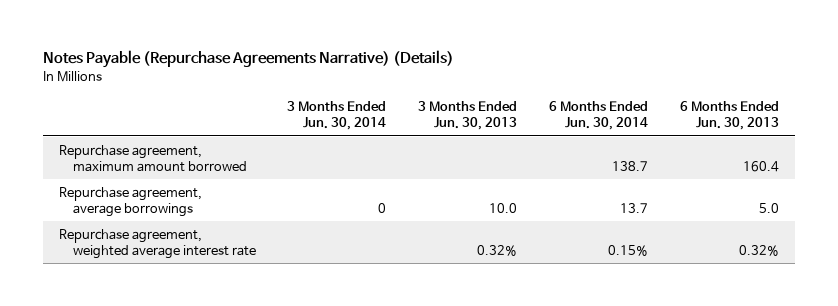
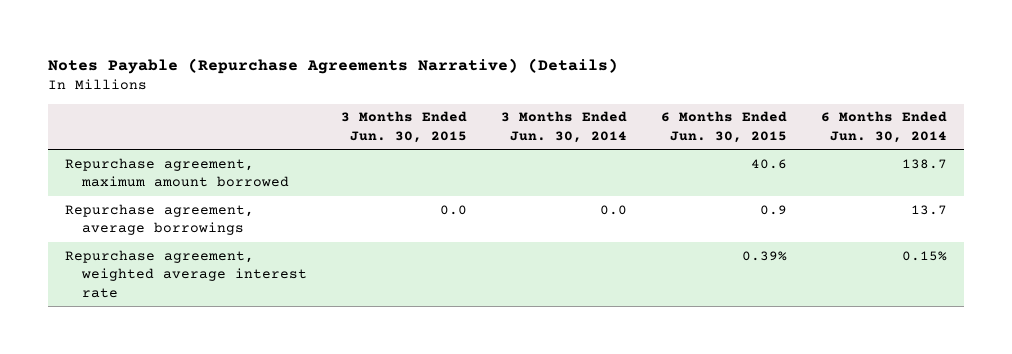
[418,101,518,131] 3 Months Ended Jun. 30, 2013 -> none
[679,101,779,131] 6 Months Ended Jun. 30, 2013 -> none
none -> [341,111,468,143] 3 Months Ended Jun. 30, 2015
none -> [661,111,788,143] 6 Months Ended Jun. 30, 2015
[378,202,387,213] 0 -> [600,204,628,215] 0.0

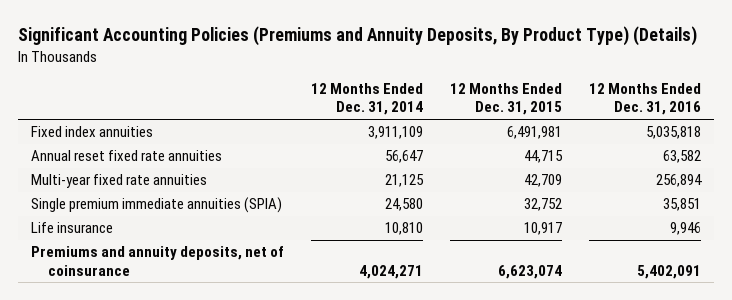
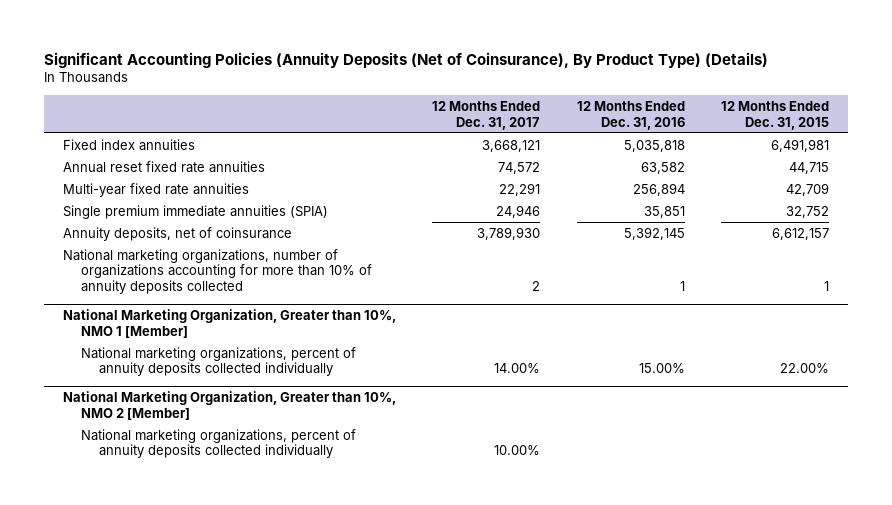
[17,26,697,47] Significant Accounting Policies (Premiums and Annuity Deposits, By Product Type) (Details) -> [44,51,769,68] Significant Accounting Policies (Annuity Deposits (Net of Coinsurance), By Product Type) (Details)
[311,82,424,116] 12 Months Ended Dec. 31, 2014 -> none
none -> [432,100,541,130] 12 Months Ended Dec. 31, 2017
[31,222,114,234] Life insurance -> none
[31,246,285,276] Premiums and annuity deposits, net of coinsurance -> [62,226,292,241] Annuity deposits, net of coinsurance
[498,264,563,279] 6,623,074 -> [772,227,830,240] 6,612,157
[636,264,701,279] 5,402,091 -> [623,226,685,240] 5,392,145
none -> [62,248,373,294] National marketing organizations, number of organizations accounting for more than 10% of annuity deposits collected
none -> [62,309,396,339] National Marketing Organization, Greater than 10%, NMO 1 [Member]
none -> [81,346,357,377] National marketing organizations, percent of annuity deposits collected individually
none -> [62,391,396,421] National Marketing Organization, Greater than 10%, NMO 2 [Member]
none -> [81,428,357,459] National marketing organizations, percent of annuity deposits collected individually

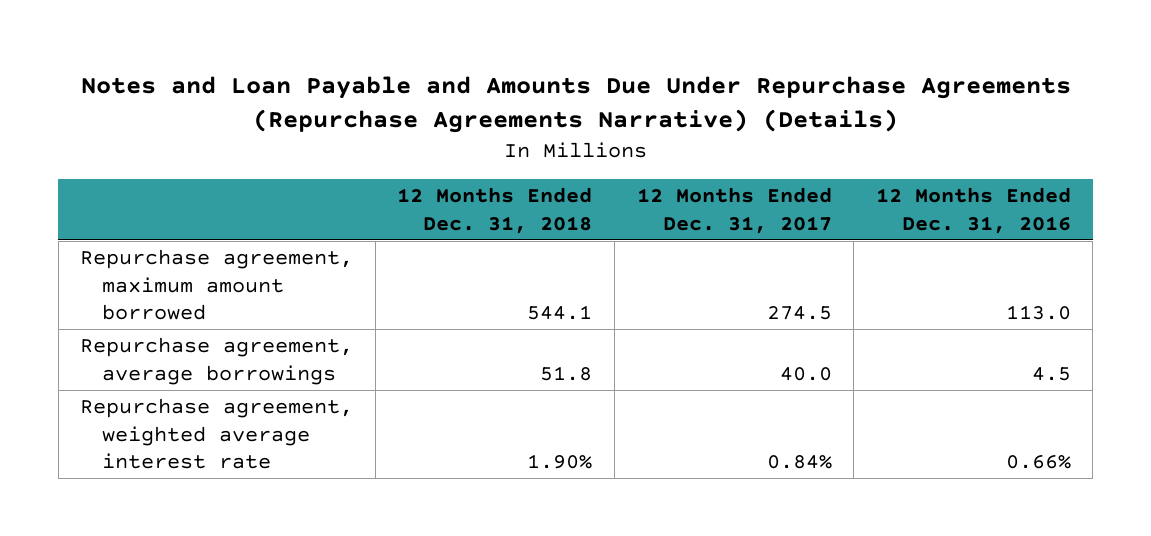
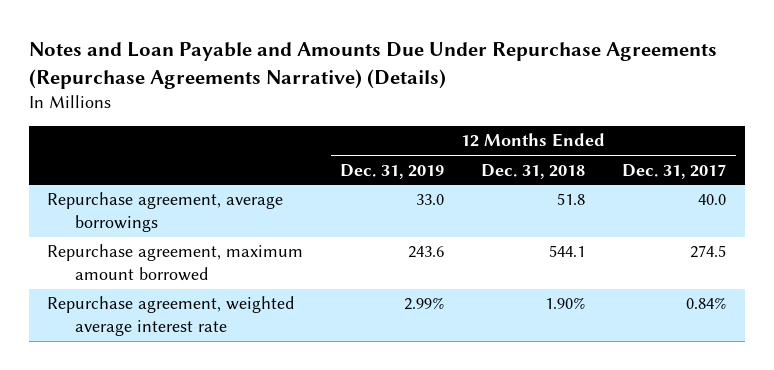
[875,187,1071,234] 12 Months Ended Dec. 31, 2016 -> none
none -> [340,163,445,179] Dec. 31, 2019
[80,249,354,321] Repurchase agreement, maximum amount borrowed -> [47,244,304,282] Repurchase agreement, maximum amount borrowed

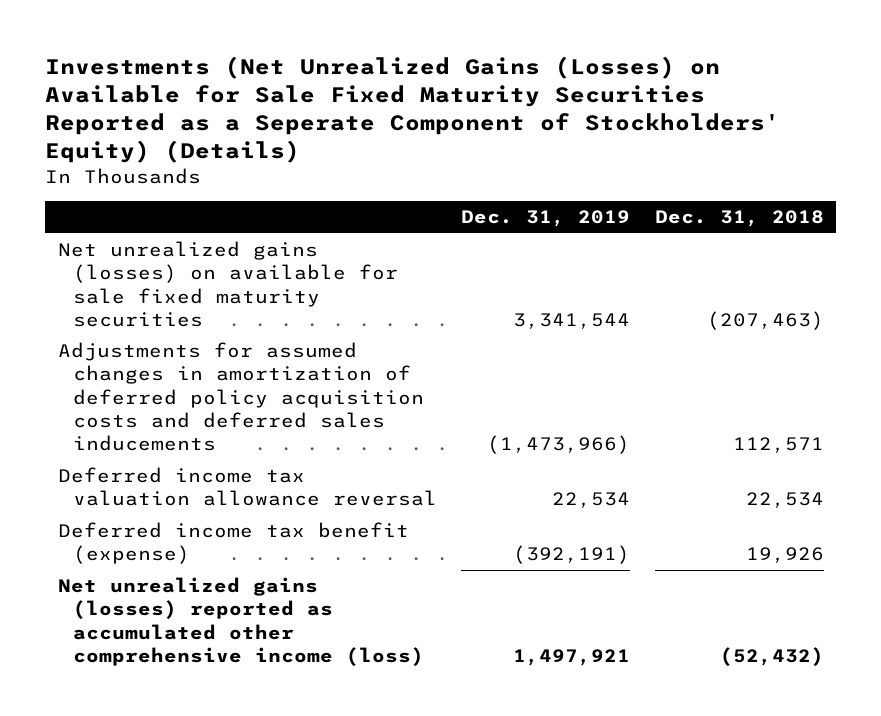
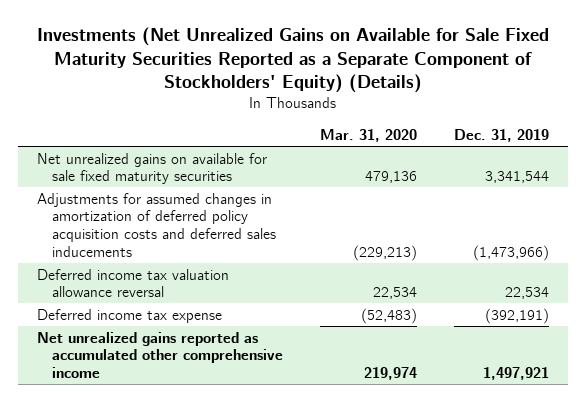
[45,55,781,164] Investments (Net Unrealized Gains (Losses) on Available for Sale Fixed Maturity Securities Reported as a Seperate Component of Stockholders' Equity) (Details) -> [37,27,550,94] Investments (Net Unrealized Gains on Available for Sale Fixed Maturity Securities Reported as a Separate Component of Stockholders' Equity) (Details)
[654,210,824,228] Dec. 31, 2018 -> none
none -> [320,128,418,142] Mar. 31, 2020
[57,241,398,327] Net unrealized gains (losses) on available for sale fixed maturity securities -> [36,152,267,185] Net unrealized gains on available for sale fixed maturity securities
[57,522,409,565] Deferred income tax benefit (expense) -> [36,308,222,323] Deferred income tax expense
[57,577,424,666] Net unrealized gains (losses) reported as accumulated other comprehensive income (loss) -> [36,331,283,378] Net unrealized gains reported as accumulated other comprehensive income

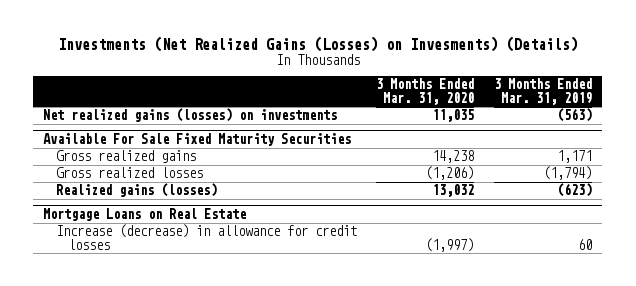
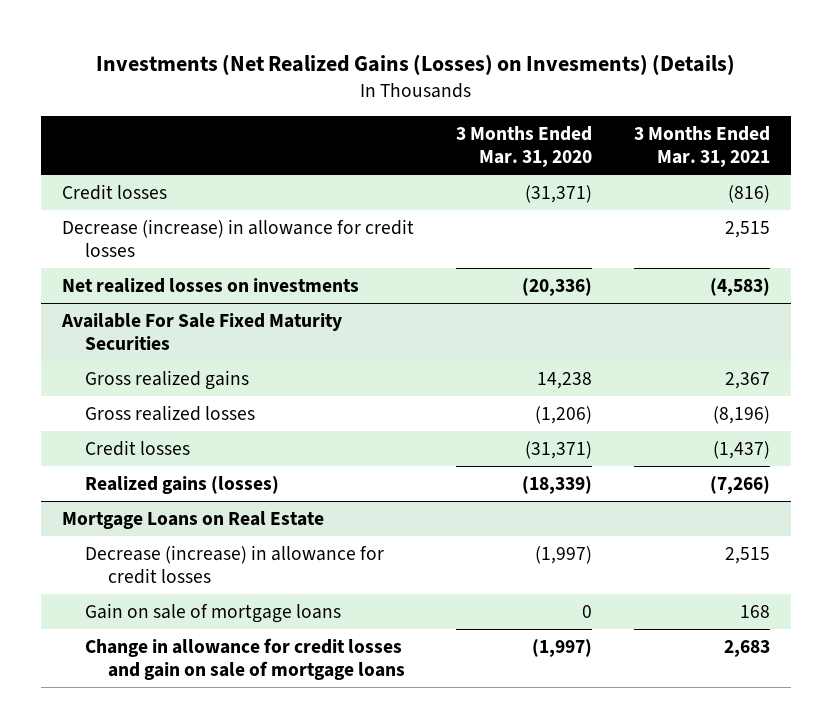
[494,78,593,105] 3 Months Ended Mar. 31, 2019 -> none
none -> [634,126,771,167] 3 Months Ended Mar. 31, 2021
none -> [61,184,167,201] Credit losses
none -> [61,219,414,257] Decrease (increase) in allowance for credit losses
[43,108,338,123] Net realized gains (losses) on investments -> [61,278,359,294] Net realized losses on investments
[432,109,475,123] 11,035 -> [522,278,593,297] (20,336)
none -> [85,440,191,457] Credit losses
[432,184,475,198] 13,032 -> [522,476,593,495] (18,339)
[55,224,357,250] Increase (decrease) in allowance for credit losses -> [85,545,385,584] Decrease (increase) in allowance for credit losses
none -> [85,603,342,624] Gain on sale of mortgage loans
none -> [85,638,406,680] Change in allowance for credit losses and gain on sale of mortgage loans

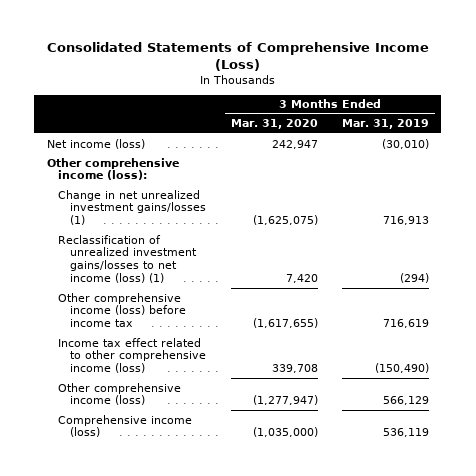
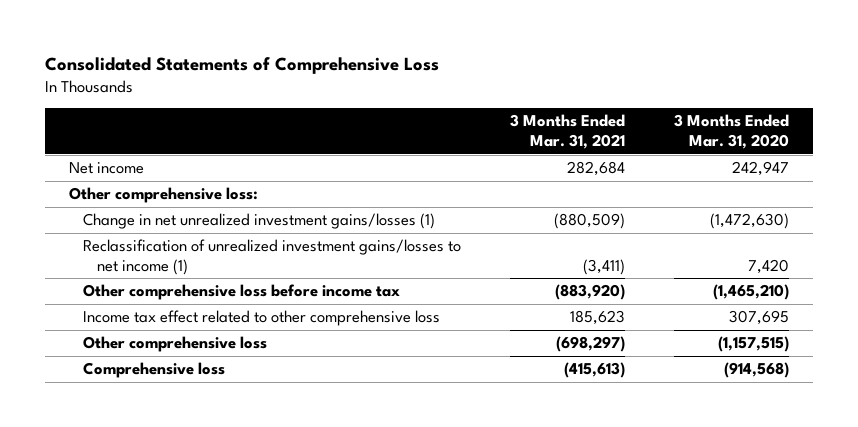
[46,41,429,71] Consolidated Statements of Comprehensive Income (Loss) -> [44,56,439,74] Consolidated Statements of Comprehensive Loss
[342,119,430,130] Mar. 31, 2019 -> none
none -> [509,114,625,150] 3 Months Ended Mar. 31, 2021
[46,138,145,149] Net income (loss) -> [69,162,145,175] Net income
[46,157,179,181] Other comprehensive income (loss): -> [69,187,259,204] Other comprehensive loss:
[252,215,318,226] (1,625,075) -> [709,213,789,230] (1,472,630)
[58,234,198,284] Reclassification of unrealized investment gains/losses to net income (loss) (1) -> [82,239,461,275] Reclassification of unrealized investment gains/losses to net income (1)
[58,292,187,328] Other comprehensive income (loss) before income tax -> [82,284,400,301] Other comprehensive loss before income tax
[252,318,318,329] (1,617,655) -> [712,284,789,301] (1,465,210)
[58,337,207,374] Income tax effect related to other comprehensive income (loss) -> [82,310,440,327] Income tax effect related to other comprehensive loss
[271,364,318,374] 339,708 -> [728,310,789,326] 307,695
[58,382,182,406] Other comprehensive income (loss) -> [82,336,267,353] Other comprehensive loss
[252,395,318,406] (1,277,947) -> [717,336,789,353] (1,157,515)
[58,414,193,438] Comprehensive income (loss) -> [82,362,225,379] Comprehensive loss
[252,427,318,438] (1,035,000) -> [723,362,789,379] (914,568)

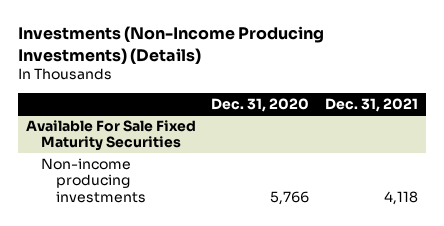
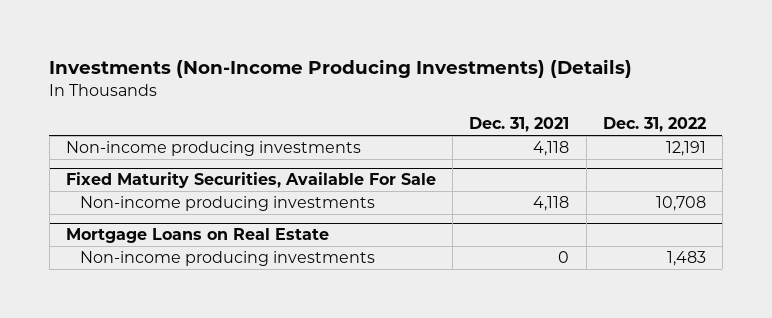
[211,97,310,112] Dec. 31, 2020 -> none
none -> [602,117,706,133] Dec. 31, 2022
[25,119,196,152] Available For Sale Fixed Maturity Securities -> none
none -> [65,172,436,189] Fixed Maturity Securities, Available For Sale
none -> [79,196,375,212] Non-income producing investments
none -> [65,228,329,244] Mortgage Loans on Real Estate
none -> [79,251,375,267] Non-income producing investments

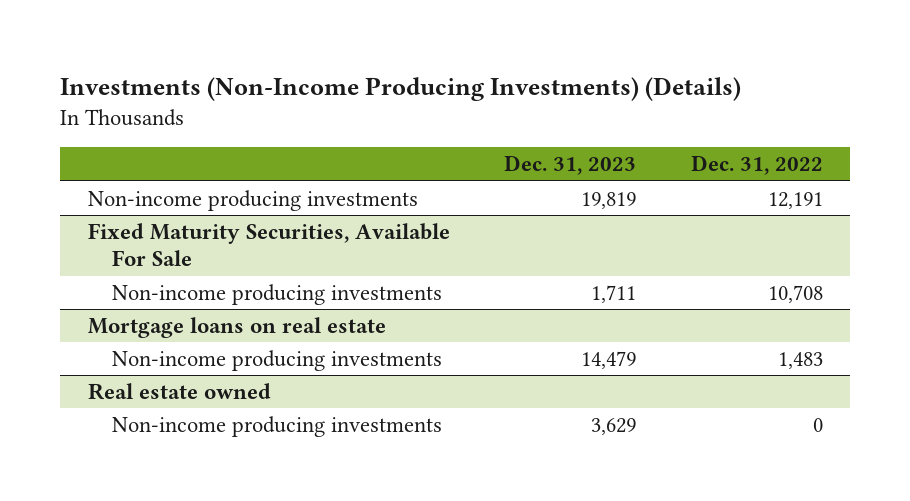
[469,117,570,133] Dec. 31, 2021 -> none
none -> [504,155,637,176] Dec. 31, 2023
[65,228,329,244] Mortgage Loans on Real Estate -> [87,316,386,338] Mortgage loans on real estate
none -> [87,382,271,400] Real estate owned
none -> [111,415,442,437] Non-income producing investments

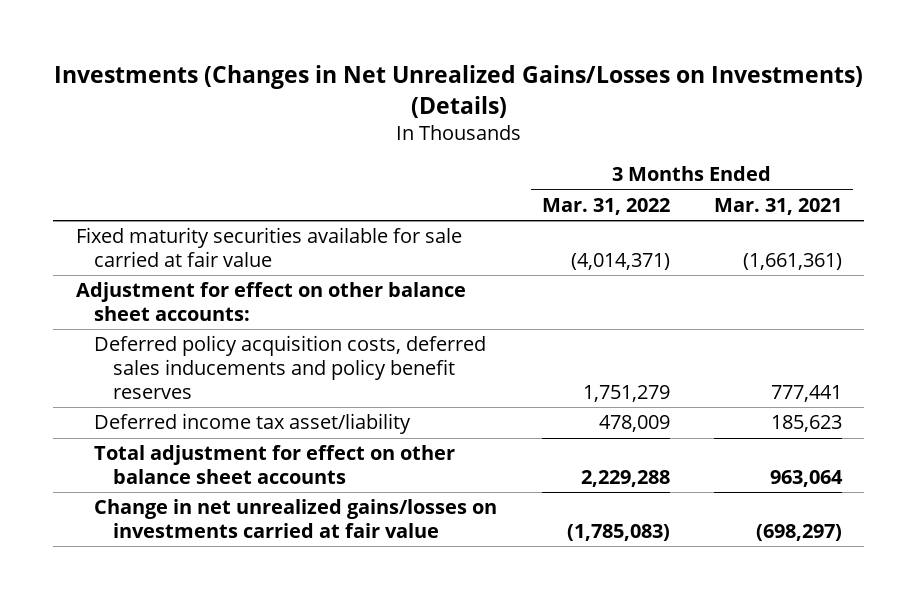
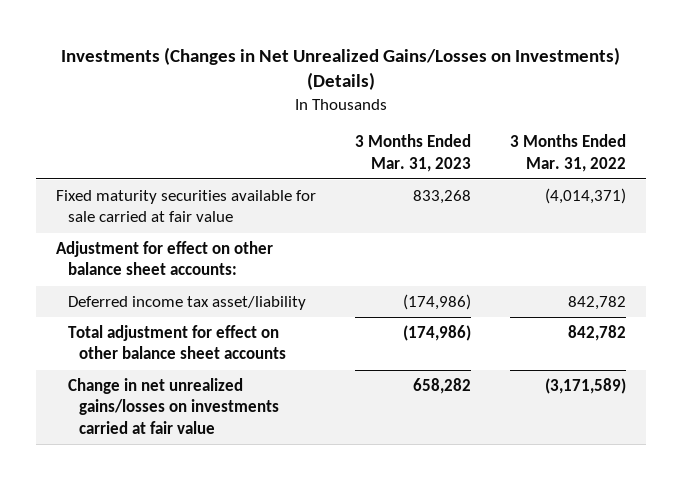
[714,197,843,215] Mar. 31, 2021 -> none
none -> [355,134,472,172] 3 Months Ended Mar. 31, 2023
[94,335,487,399] Deferred policy acquisition costs, deferred sales inducements and policy benefit reserves -> none
[598,415,670,433] 478,009 -> [568,296,627,311] 842,782
[580,469,670,487] 2,229,288 -> [568,325,627,342] 842,782
[566,523,670,541] (1,785,083) -> [545,378,627,395] (3,171,589)

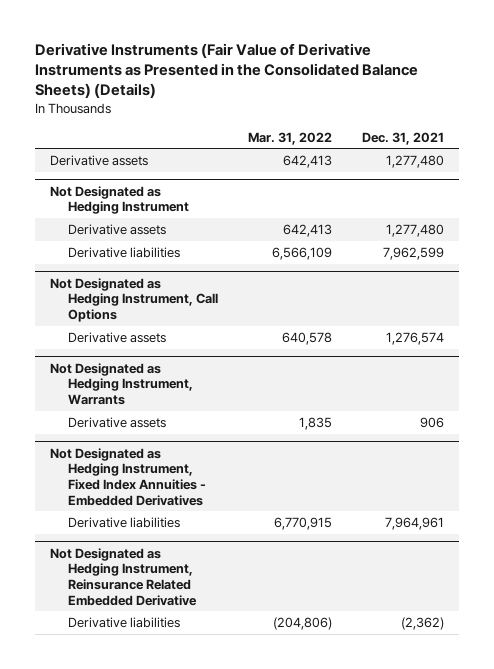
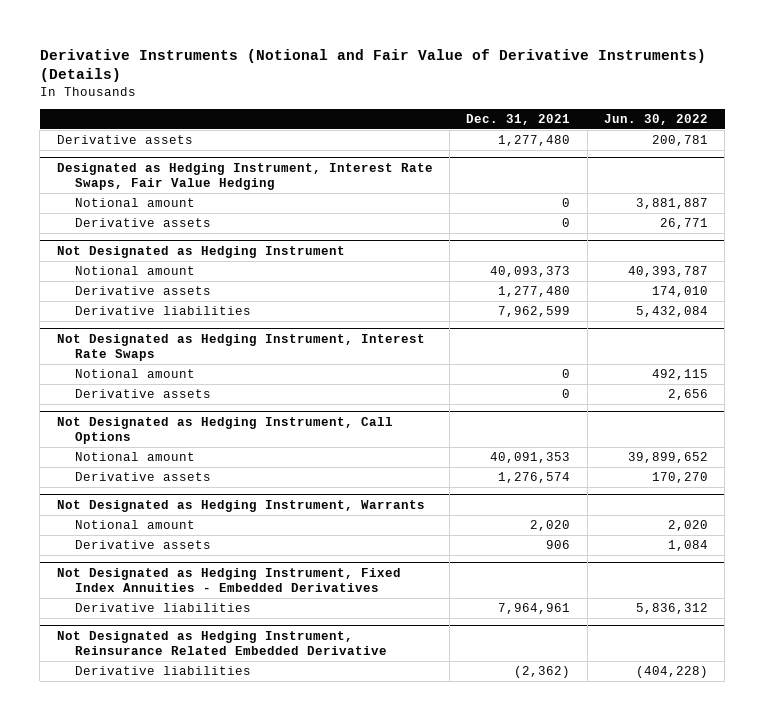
[34,43,418,99] Derivative Instruments (Fair Value of Derivative Instruments as Presented in the Consolidated Balance Sheets) (Details) -> [39,48,706,83] Derivative Instruments (Notional and Fair Value of Derivative Instruments) (Details)
[247,131,332,145] Mar. 31, 2022 -> none
none -> [603,113,708,125] Jun. 30, 2022
none -> [56,162,433,191] Designated as Hedging Instrument, Interest Rate Swaps, Fair Value Hedging
none -> [75,198,196,208] Notional amount
none -> [75,218,212,228] Derivative assets
none -> [75,266,196,276] Notional amount
none -> [56,333,425,362] Not Designated as Hedging Instrument, Interest Rate Swaps
none -> [75,369,196,379] Notional amount
none -> [75,389,212,399] Derivative assets
none -> [75,452,196,462] Notional amount
none -> [75,520,196,530] Notional amount

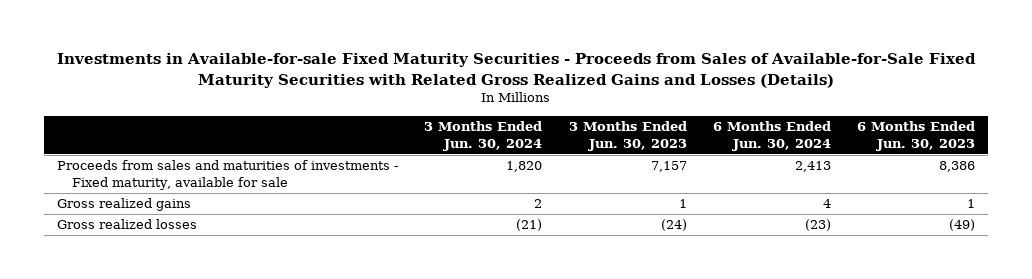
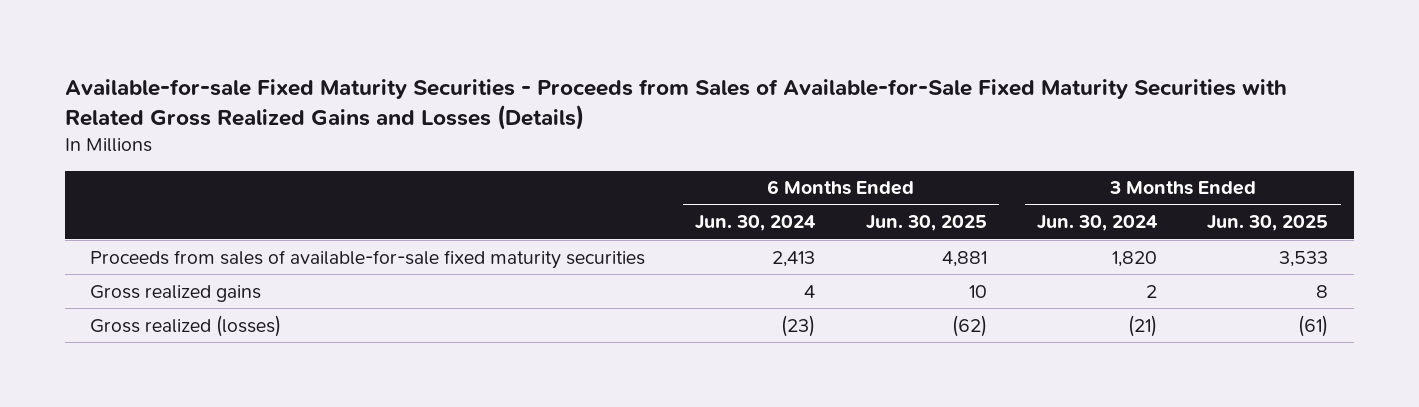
[57,53,977,88] Investments in Available-for-sale Fixed Maturity Securities - Proceeds from Sales of Available-for-Sale Fixed Maturity Securities with Related Gross Realized Gains and Losses (Details) -> [64,79,1287,131] Available-for-sale Fixed Maturity Securities - Proceeds from Sales of Available-for-Sale Fixed Maturity Securities with Related Gross Realized Gains and Losses (Details)
[568,121,687,151] 3 Months Ended Jun. 30, 2023 -> none
[857,121,976,151] 6 Months Ended Jun. 30, 2023 -> none
none -> [865,215,987,232] Jun. 30, 2025
none -> [1207,215,1329,232] Jun. 30, 2025
[56,160,398,191] Proceeds from sales and maturities of investments - Fixed maturity, available for sale -> [90,249,646,269] Proceeds from sales of available-for-sale fixed maturity securities
[56,219,197,230] Gross realized losses -> [90,314,282,337] Gross realized (losses)

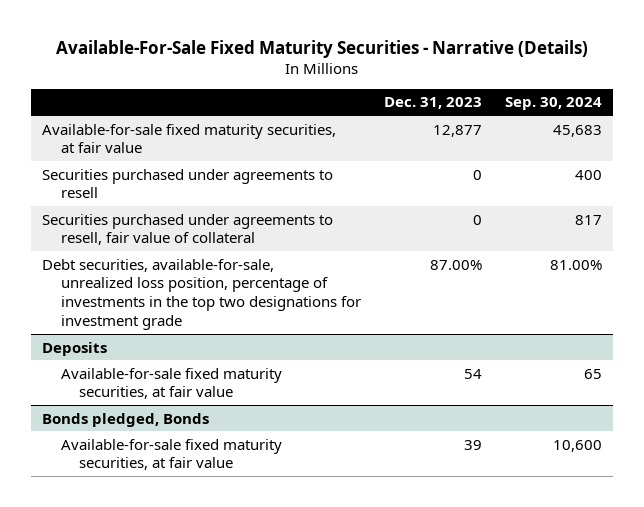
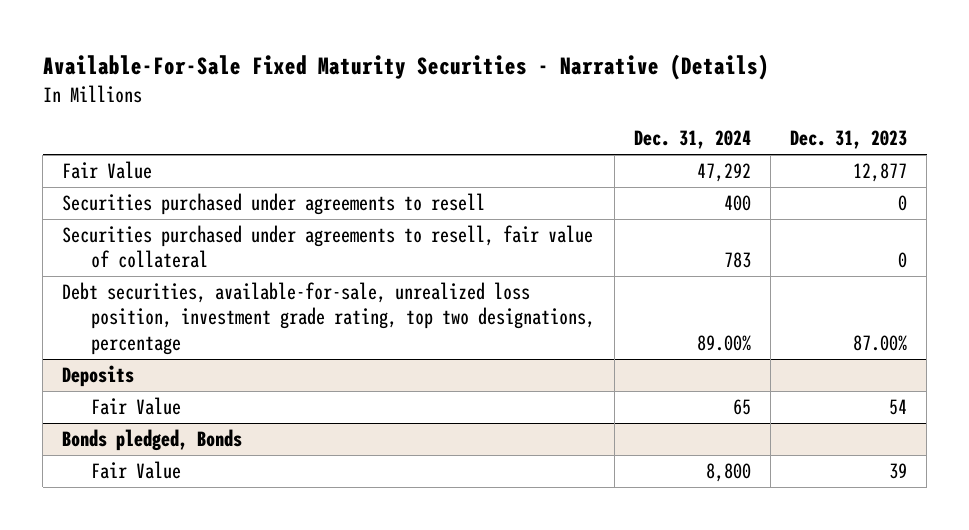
[504,97,602,111] Sep. 30, 2024 -> none
none -> [634,130,752,150] Dec. 31, 2024
[42,123,337,154] Available-for-sale fixed maturity securities, at fair value -> [62,161,153,180] Fair Value
[42,258,361,330] Debt securities, available-for-sale, unrealized loss position, percentage of investments in the top two designations for investment grade -> [62,282,596,355] Debt securities, available-for-sale, unrealized loss position, investment grade rating, top two designations, percentage
[60,367,282,400] Available-for-sale fixed maturity securities, at fair value -> [91,397,182,416] Fair Value
[60,438,282,471] Available-for-sale fixed maturity securities, at fair value -> [91,461,182,480] Fair Value

